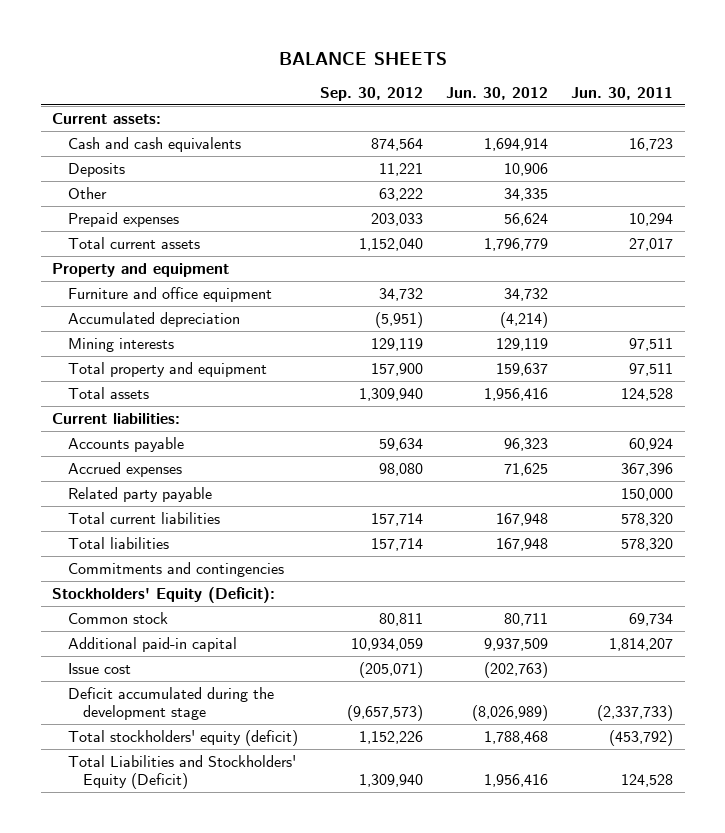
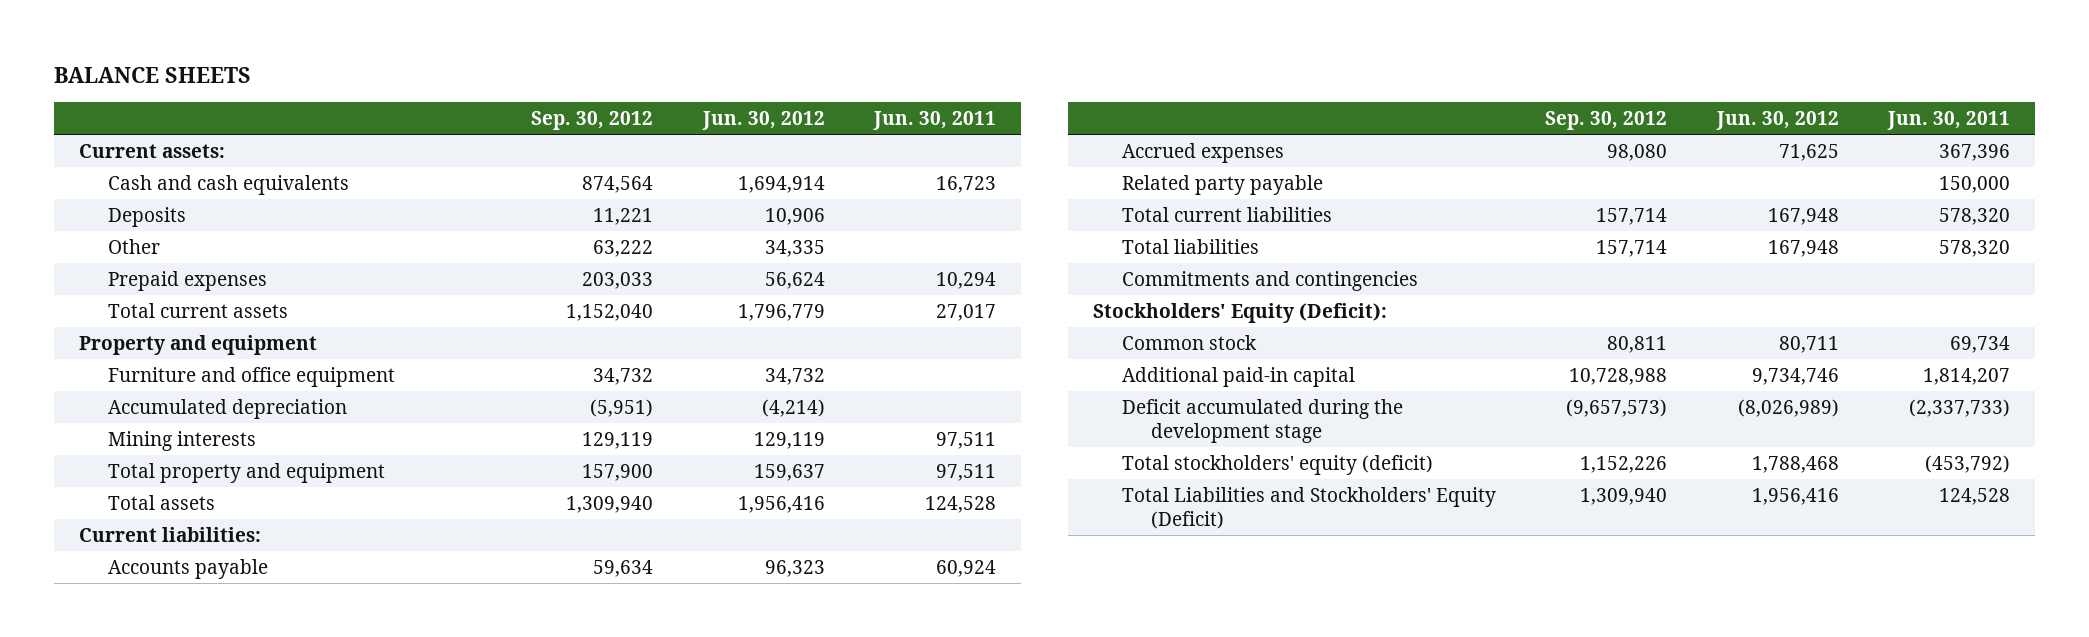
[67,662,131,674] Issue cost -> none
[351,637,424,651] 10,934,059 -> [1569,367,1668,385] 10,728,988
[484,637,549,651] 9,937,509 -> [1751,367,1839,385] 9,734,746

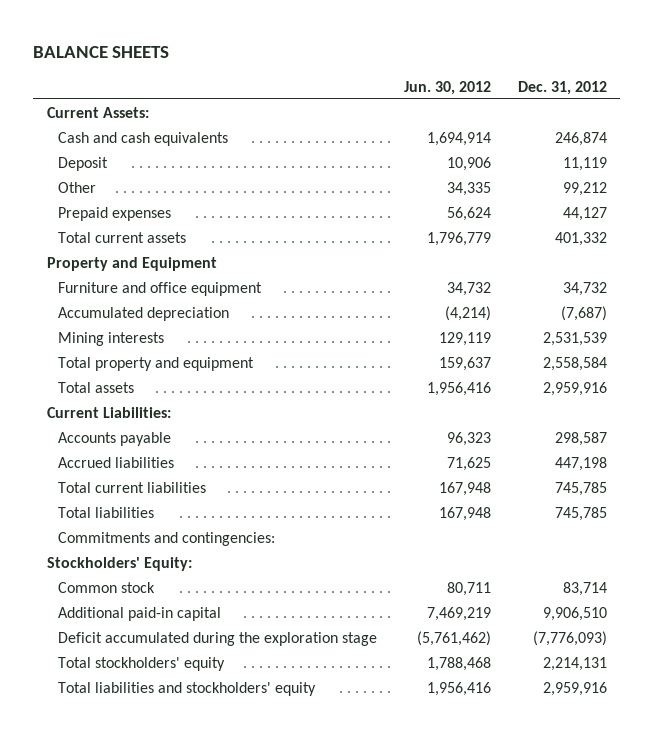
[531,110,654,130] Sep. 30, 2012 -> none
[873,110,997,130] Jun. 30, 2011 -> none
none -> [517,80,607,95] Dec. 31, 2012
[78,143,225,158] Current assets: -> [46,106,149,118] Current Assets:
[107,206,186,227] Deposits -> [58,156,109,171] Deposit
[78,334,317,355] Property and equipment -> [46,256,217,271] Property and Equipment
[78,526,261,542] Current liabilities: -> [46,406,171,418] Current Liabilities:
[1121,174,1323,195] Related party payable -> none
[1121,142,1284,163] Accrued expenses -> [58,456,175,468] Accrued liabilities
[1121,270,1418,291] Commitments and contingencies -> [58,531,276,546] Commitments and contingencies:
[1092,302,1387,323] Stockholders' Equity (Deficit): -> [46,556,192,571] Stockholders' Equity:
[1751,367,1839,385] 9,734,746 -> [427,606,492,621] 7,469,219
[1121,398,1403,443] Deficit accumulated during the development stage -> [58,631,378,646] Deficit accumulated during the exploration stage
[1737,398,1839,417] (8,026,989) -> [417,630,492,646] (5,761,462)
[1121,454,1433,475] Total stockholders' equity (deficit) -> [58,656,226,671] Total stockholders' equity
[1121,486,1496,529] Total Liabilities and Stockholders' Equity (Deficit) -> [58,681,317,696] Total liabilities and stockholders' equity

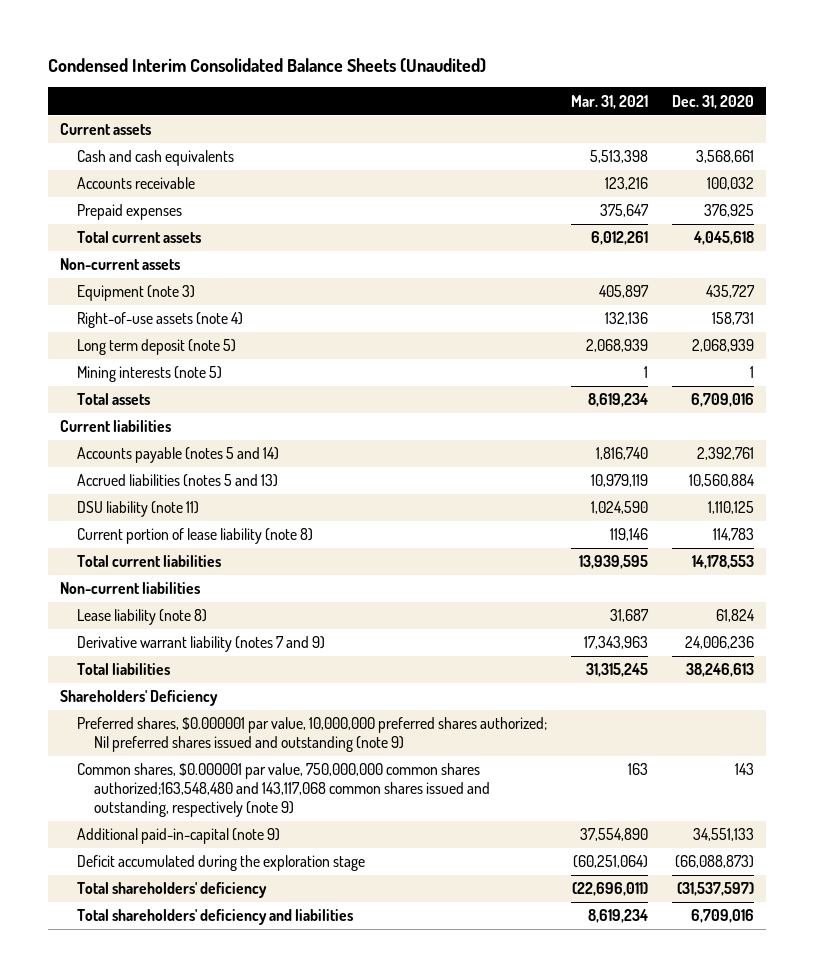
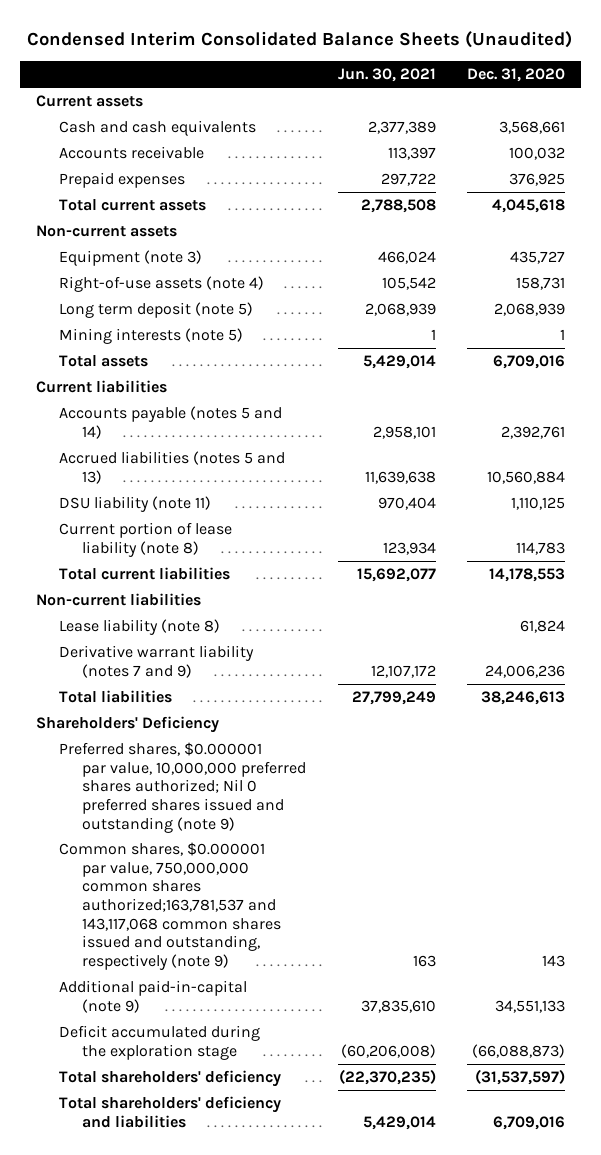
[570,94,648,109] Mar. 31, 2021 -> none
none -> [337,68,436,83] Jun. 30, 2021
[76,717,547,753] Preferred shares, $0.000001 par value, 10,000,000 preferred shares authorized; Nil preferred shares issued and outstanding (note 9) -> [58,742,307,833] Preferred shares, $0.000001 par value, 10,000,000 preferred shares authorized; Nil 0 preferred shares issued and outstanding (note 9)
[76,763,491,818] Common shares, $0.000001 par value, 750,000,000 common shares authorized;163,548,480 and 143,117,068 common shares issued and outstanding, respectively (note 9) -> [58,842,282,970] Common shares, $0.000001 par value, 750,000,000 common shares authorized;163,781,537 and 143,117,068 common shares issued and outstanding, respectively (note 9)

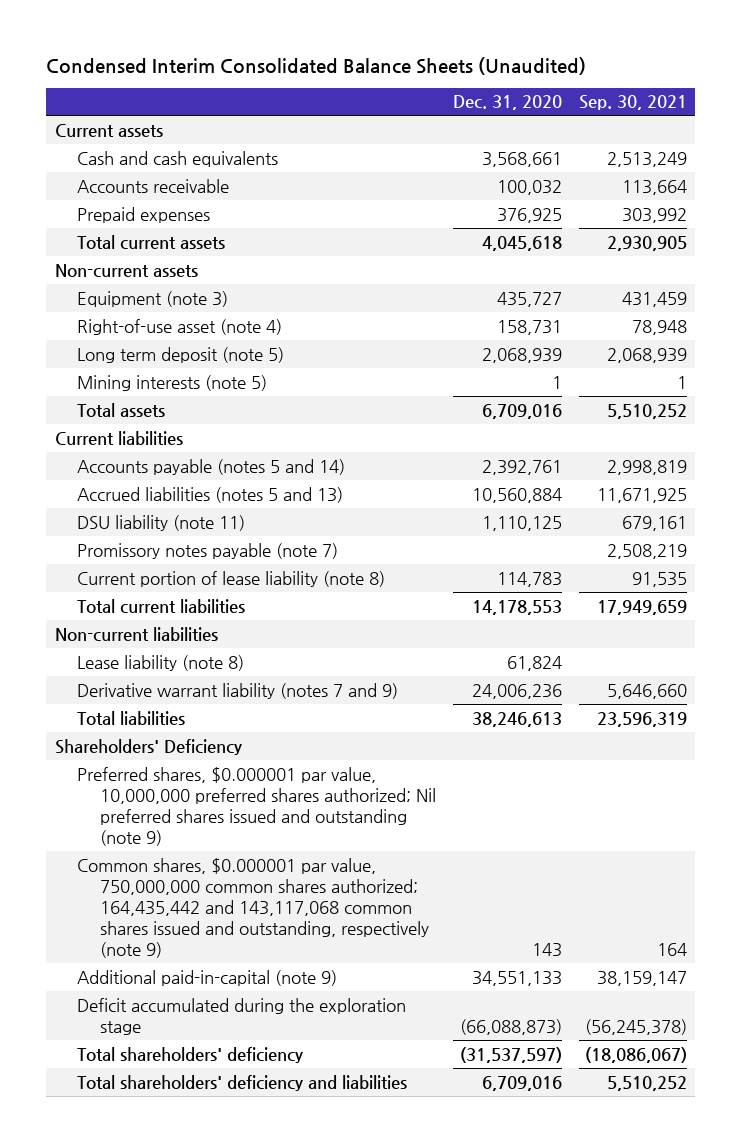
[337,68,436,83] Jun. 30, 2021 -> none
none -> [578,95,687,111] Sep. 30, 2021
[58,276,264,293] Right-of-use assets (note 4) -> [77,318,283,335] Right-of-use asset (note 4)
none -> [77,542,339,559] Promissory notes payable (note 7)
[58,742,307,833] Preferred shares, $0.000001 par value, 10,000,000 preferred shares authorized; Nil 0 preferred shares issued and outstanding (note 9) -> [77,766,436,846] Preferred shares, $0.000001 par value, 10,000,000 preferred shares authorized; Nil preferred shares issued and outstanding (note 9)
[58,842,282,970] Common shares, $0.000001 par value, 750,000,000 common shares authorized;163,781,537 and 143,117,068 common shares issued and outstanding, respectively (note 9) -> [77,857,429,959] Common shares, $0.000001 par value, 750,000,000 common shares authorized; 164,435,442 and 143,117,068 common shares issued and outstanding, respectively (note 9)

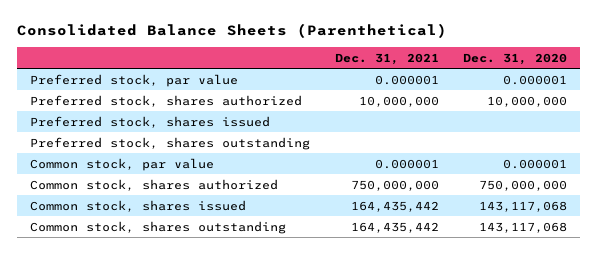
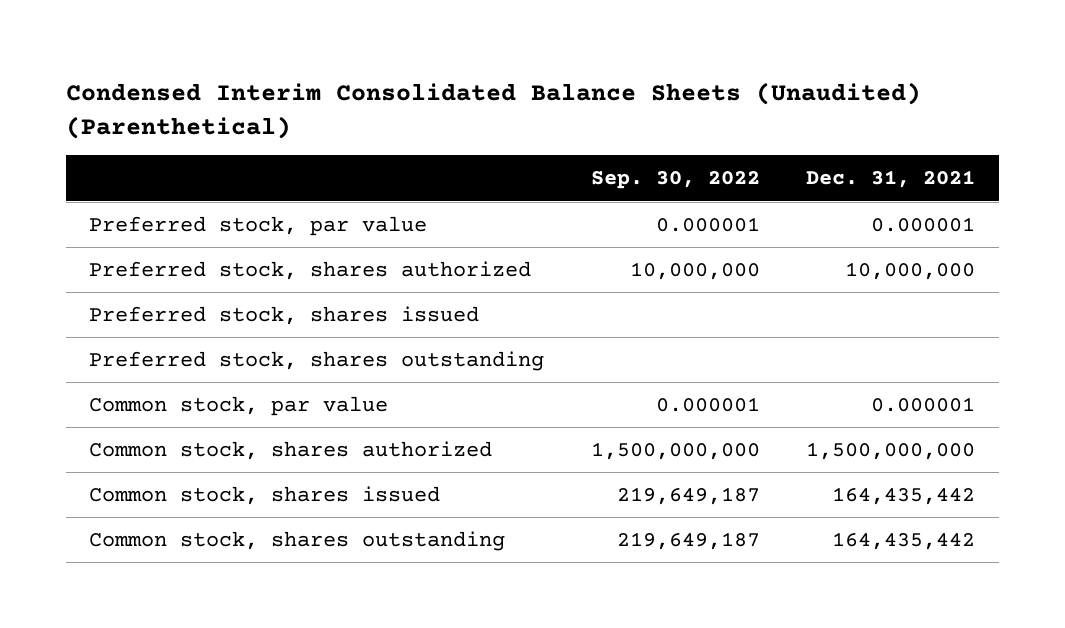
[17,23,448,39] Consolidated Balance Sheets (Parenthetical) -> [65,81,921,139] Condensed Interim Consolidated Balance Sheets (Unaudited) (Parenthetical)
[463,52,568,65] Dec. 31, 2020 -> none
none -> [590,171,760,190] Sep. 30, 2022
[350,179,439,191] 750,000,000 -> [806,441,976,460] 1,500,000,000

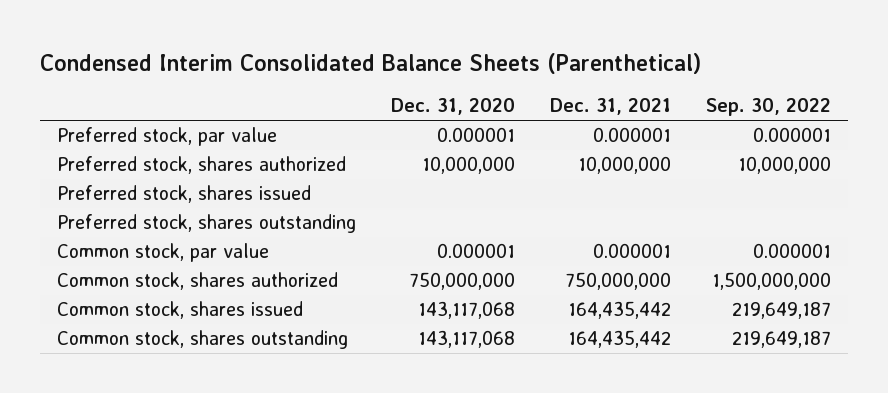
[65,81,921,139] Condensed Interim Consolidated Balance Sheets (Unaudited) (Parenthetical) -> [39,52,701,74] Condensed Interim Consolidated Balance Sheets (Parenthetical)
none -> [390,98,515,116] Dec. 31, 2020
[806,441,976,460] 1,500,000,000 -> [564,272,671,291] 750,000,000

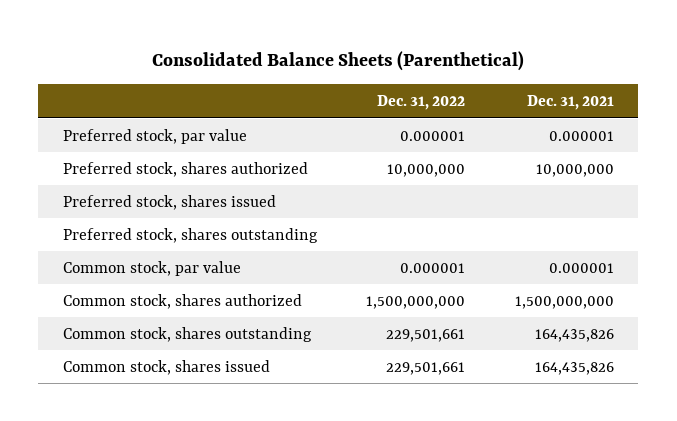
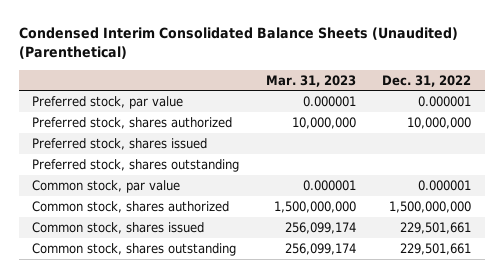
[152,51,525,72] Consolidated Balance Sheets (Parenthetical) -> [18,26,458,60] Condensed Interim Consolidated Balance Sheets (Unaudited) (Parenthetical)
[526,95,614,111] Dec. 31, 2021 -> none
none -> [265,74,356,87] Mar. 31, 2023
[62,326,312,342] Common stock, shares outstanding -> [32,242,237,256] Common stock, shares outstanding

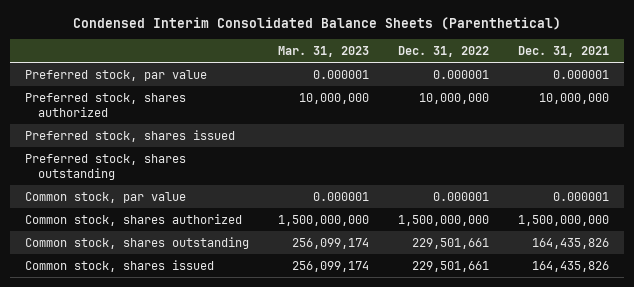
[18,26,458,60] Condensed Interim Consolidated Balance Sheets (Unaudited) (Parenthetical) -> [72,16,561,30] Condensed Interim Consolidated Balance Sheets (Parenthetical)
none -> [518,46,610,58] Dec. 31, 2021
[32,221,205,234] Common stock, shares issued -> [24,259,214,272] Common stock, shares issued

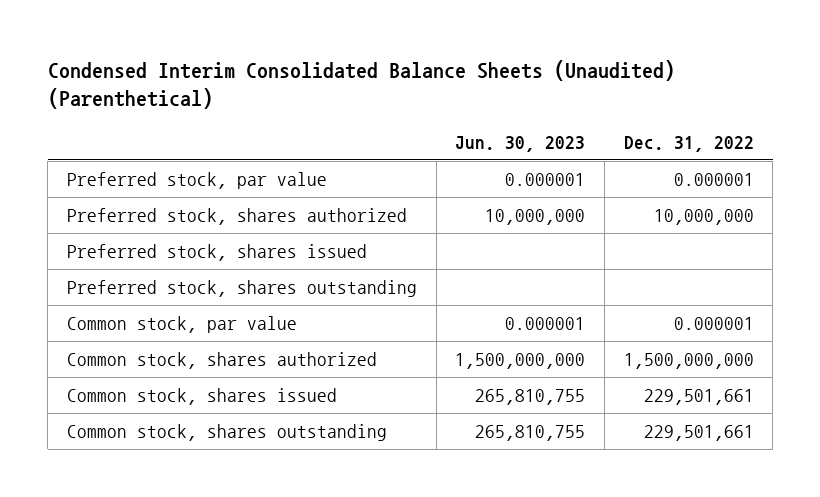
[72,16,561,30] Condensed Interim Consolidated Balance Sheets (Parenthetical) -> [47,59,675,110] Condensed Interim Consolidated Balance Sheets (Unaudited) (Parenthetical)
[277,46,369,58] Mar. 31, 2023 -> none
[518,46,610,58] Dec. 31, 2021 -> none
none -> [455,135,586,152] Jun. 30, 2023
[24,236,249,249] Common stock, shares outstanding -> [66,423,387,441] Common stock, shares outstanding

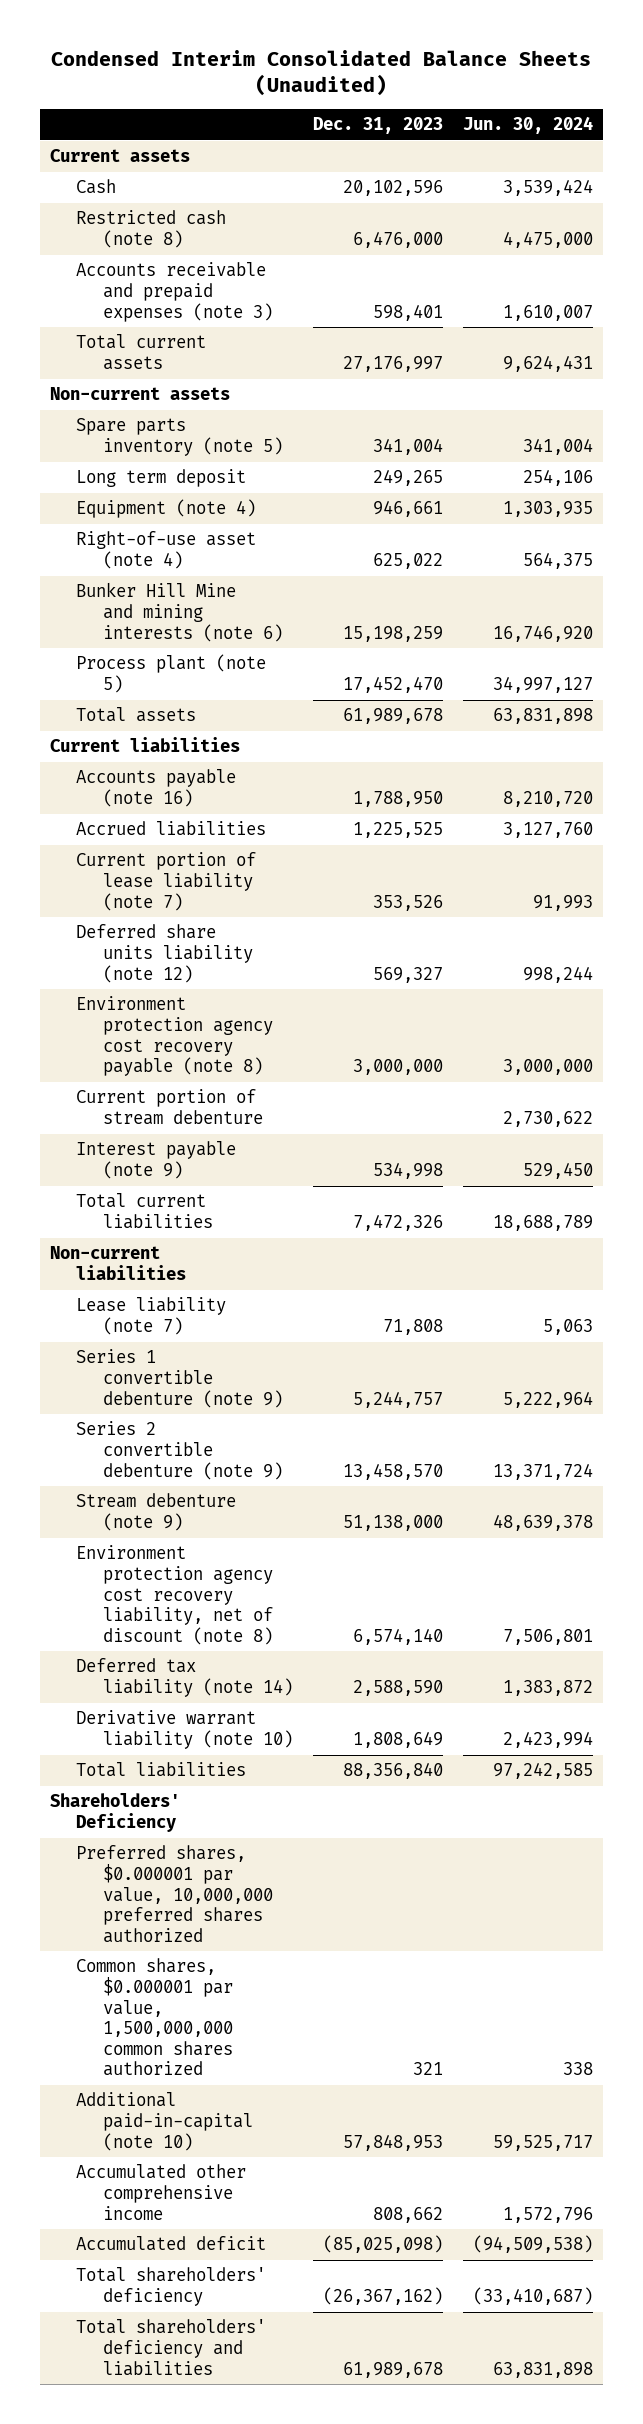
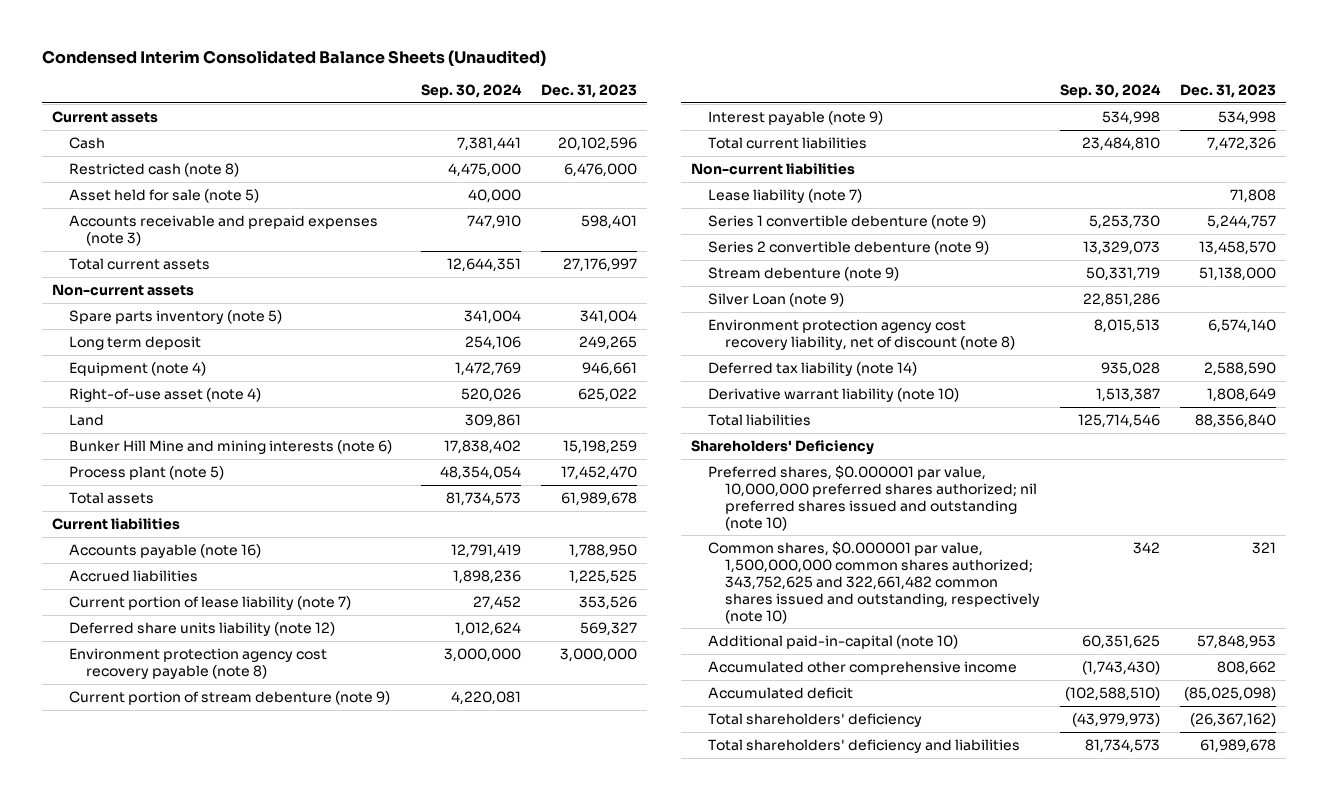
[462,116,593,135] Jun. 30, 2024 -> none
none -> [420,84,522,99] Sep. 30, 2024
none -> [68,188,259,203] Asset held for sale (note 5)
none -> [68,413,104,426] Land
[76,1089,263,1125] Current portion of stream debenture -> [68,690,390,705] Current portion of stream debenture (note 9)
none -> [708,292,845,307] Silver Loan (note 9)
[76,1845,273,1943] Preferred shares, $0.000001 par value, 10,000,000 preferred shares authorized -> [708,464,1038,531] Preferred shares, $0.000001 par value, 10,000,000 preferred shares authorized; nil preferred shares issued and outstanding (note 10)
[76,1958,233,2077] Common shares, $0.000001 par value, 1,500,000,000 common shares authorized -> [708,540,1041,624] Common shares, $0.000001 par value, 1,500,000,000 common shares authorized; 343,752,625 and 322,661,482 common shares issued and outstanding, respectively (note 10)

